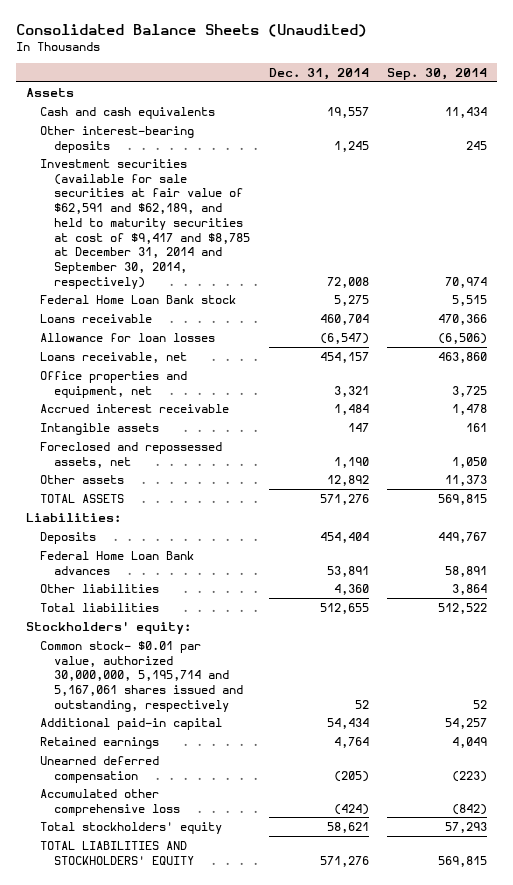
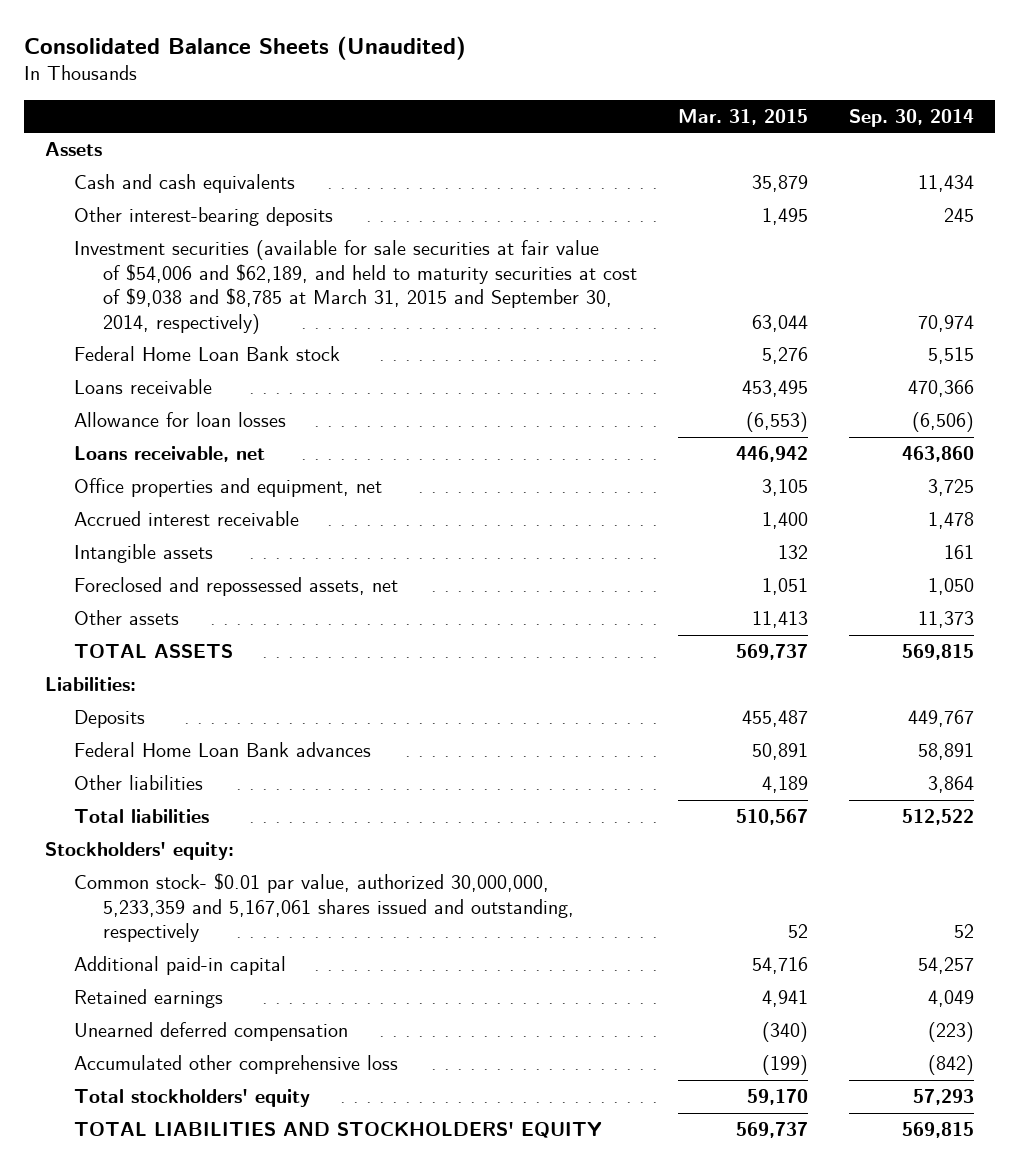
[268,68,369,81] Dec. 31, 2014 -> none
none -> [678,108,809,125] Mar. 31, 2015
[39,158,251,289] Investment securities (available for sale securities at fair value of $62,591 and $62,189, and held to maturity securities at cost of $9,417 and $8,785 at December 31, 2014 and September 30, 2014, respectively) -> [73,240,638,334] Investment securities (available for sale securities at fair value of $54,006 and $62,189, and held to maturity securities at cost of $9,038 and $8,785 at March 31, 2015 and September 30, 2014, respectively)
[39,640,244,712] Common stock- $0.01 par value, authorized 30,000,000, 5,195,714 and 5,167,061 shares issued and outstanding, respectively -> [73,873,575,943] Common stock- $0.01 par value, authorized 30,000,000, 5,233,359 and 5,167,061 shares issued and outstanding, respectively

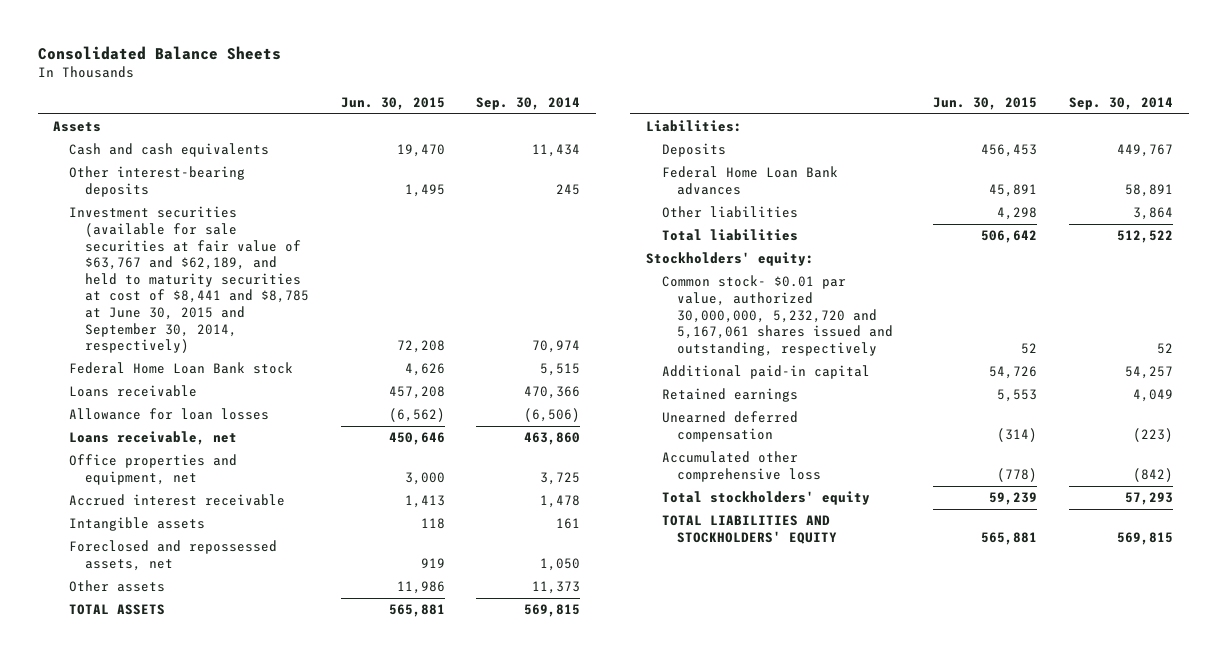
[24,36,467,61] Consolidated Balance Sheets (Unaudited) -> [37,45,281,60] Consolidated Balance Sheets
[678,108,809,125] Mar. 31, 2015 -> none
none -> [340,96,445,110] Jun. 30, 2015
[73,240,638,334] Investment securities (available for sale securities at fair value of $54,006 and $62,189, and held to maturity securities at cost of $9,038 and $8,785 at March 31, 2015 and September 30, 2014, respectively) -> [69,206,309,354] Investment securities (available for sale securities at fair value of $63,767 and $62,189, and held to maturity securities at cost of $8,441 and $8,785 at June 30, 2015 and September 30, 2014, respectively)
[73,873,575,943] Common stock- $0.01 par value, authorized 30,000,000, 5,233,359 and 5,167,061 shares issued and outstanding, respectively -> [661,275,894,356] Common stock- $0.01 par value, authorized 30,000,000, 5,232,720 and 5,167,061 shares issued and outstanding, respectively

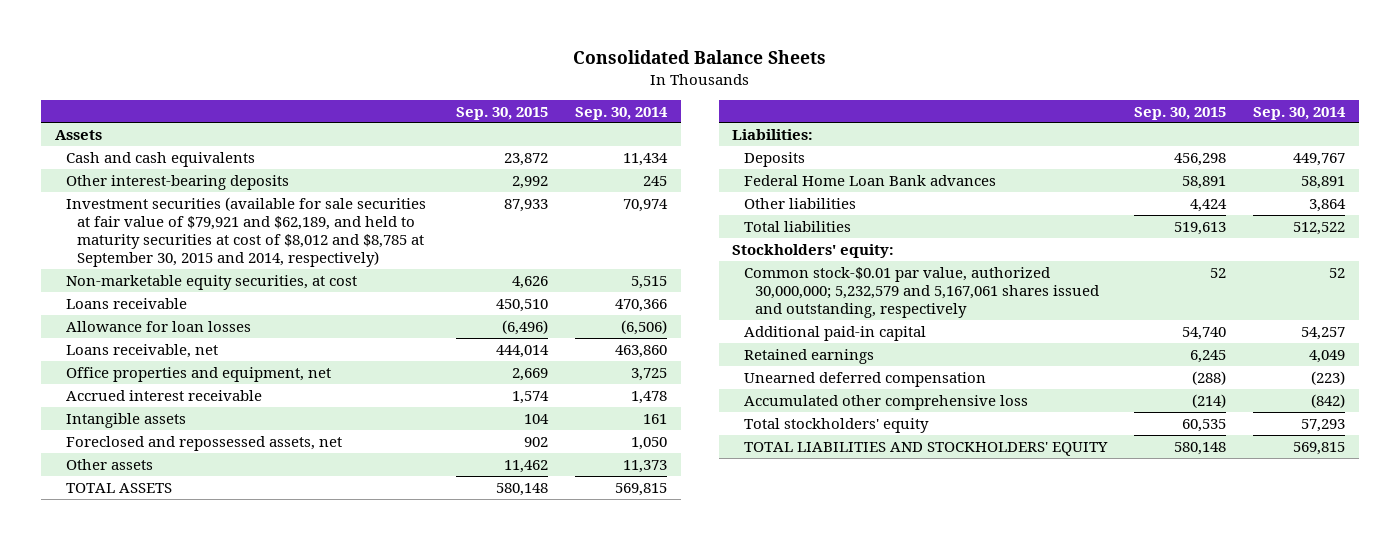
[340,96,445,110] Jun. 30, 2015 -> none
none -> [456,106,549,120] Sep. 30, 2015
[69,206,309,354] Investment securities (available for sale securities at fair value of $63,767 and $62,189, and held to maturity securities at cost of $8,441 and $8,785 at June 30, 2015 and September 30, 2014, respectively) -> [66,196,427,268] Investment securities (available for sale securities at fair value of $79,921 and $62,189, and held to maturity securities at cost of $8,012 and $8,785 at September 30, 2015 and 2014, respectively)
[69,362,294,375] Federal Home Loan Bank stock -> [66,274,358,290] Non-marketable equity securities, at cost
[661,275,894,356] Common stock- $0.01 par value, authorized 30,000,000, 5,232,720 and 5,167,061 shares issued and outstanding, respectively -> [743,266,1100,319] Common stock-$0.01 par value, authorized 30,000,000; 5,232,579 and 5,167,061 shares issued and outstanding, respectively

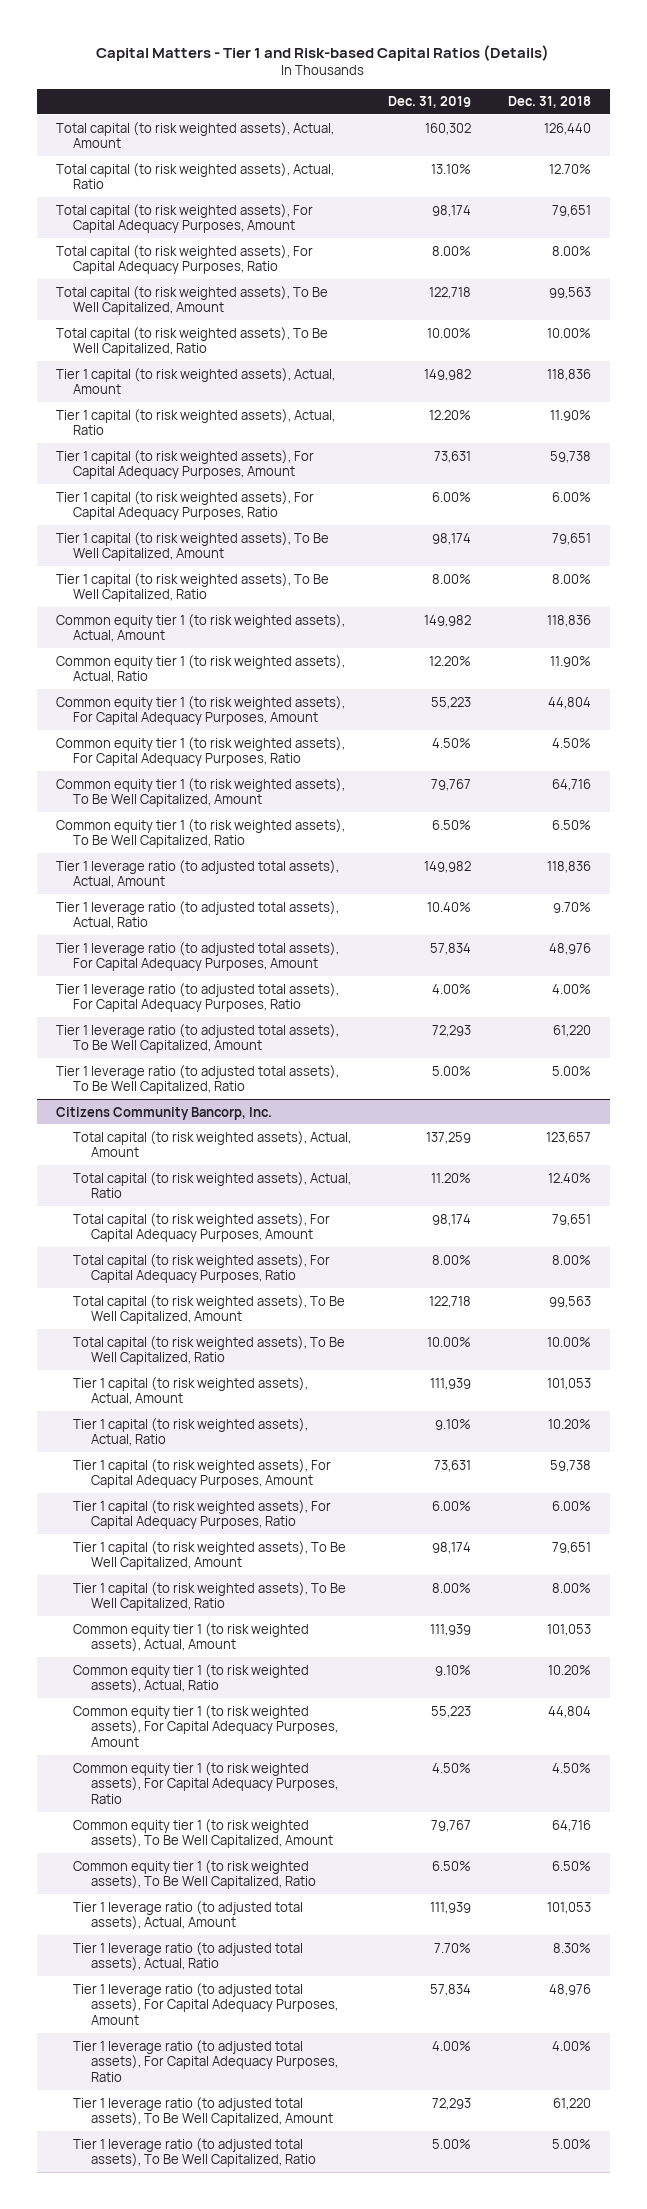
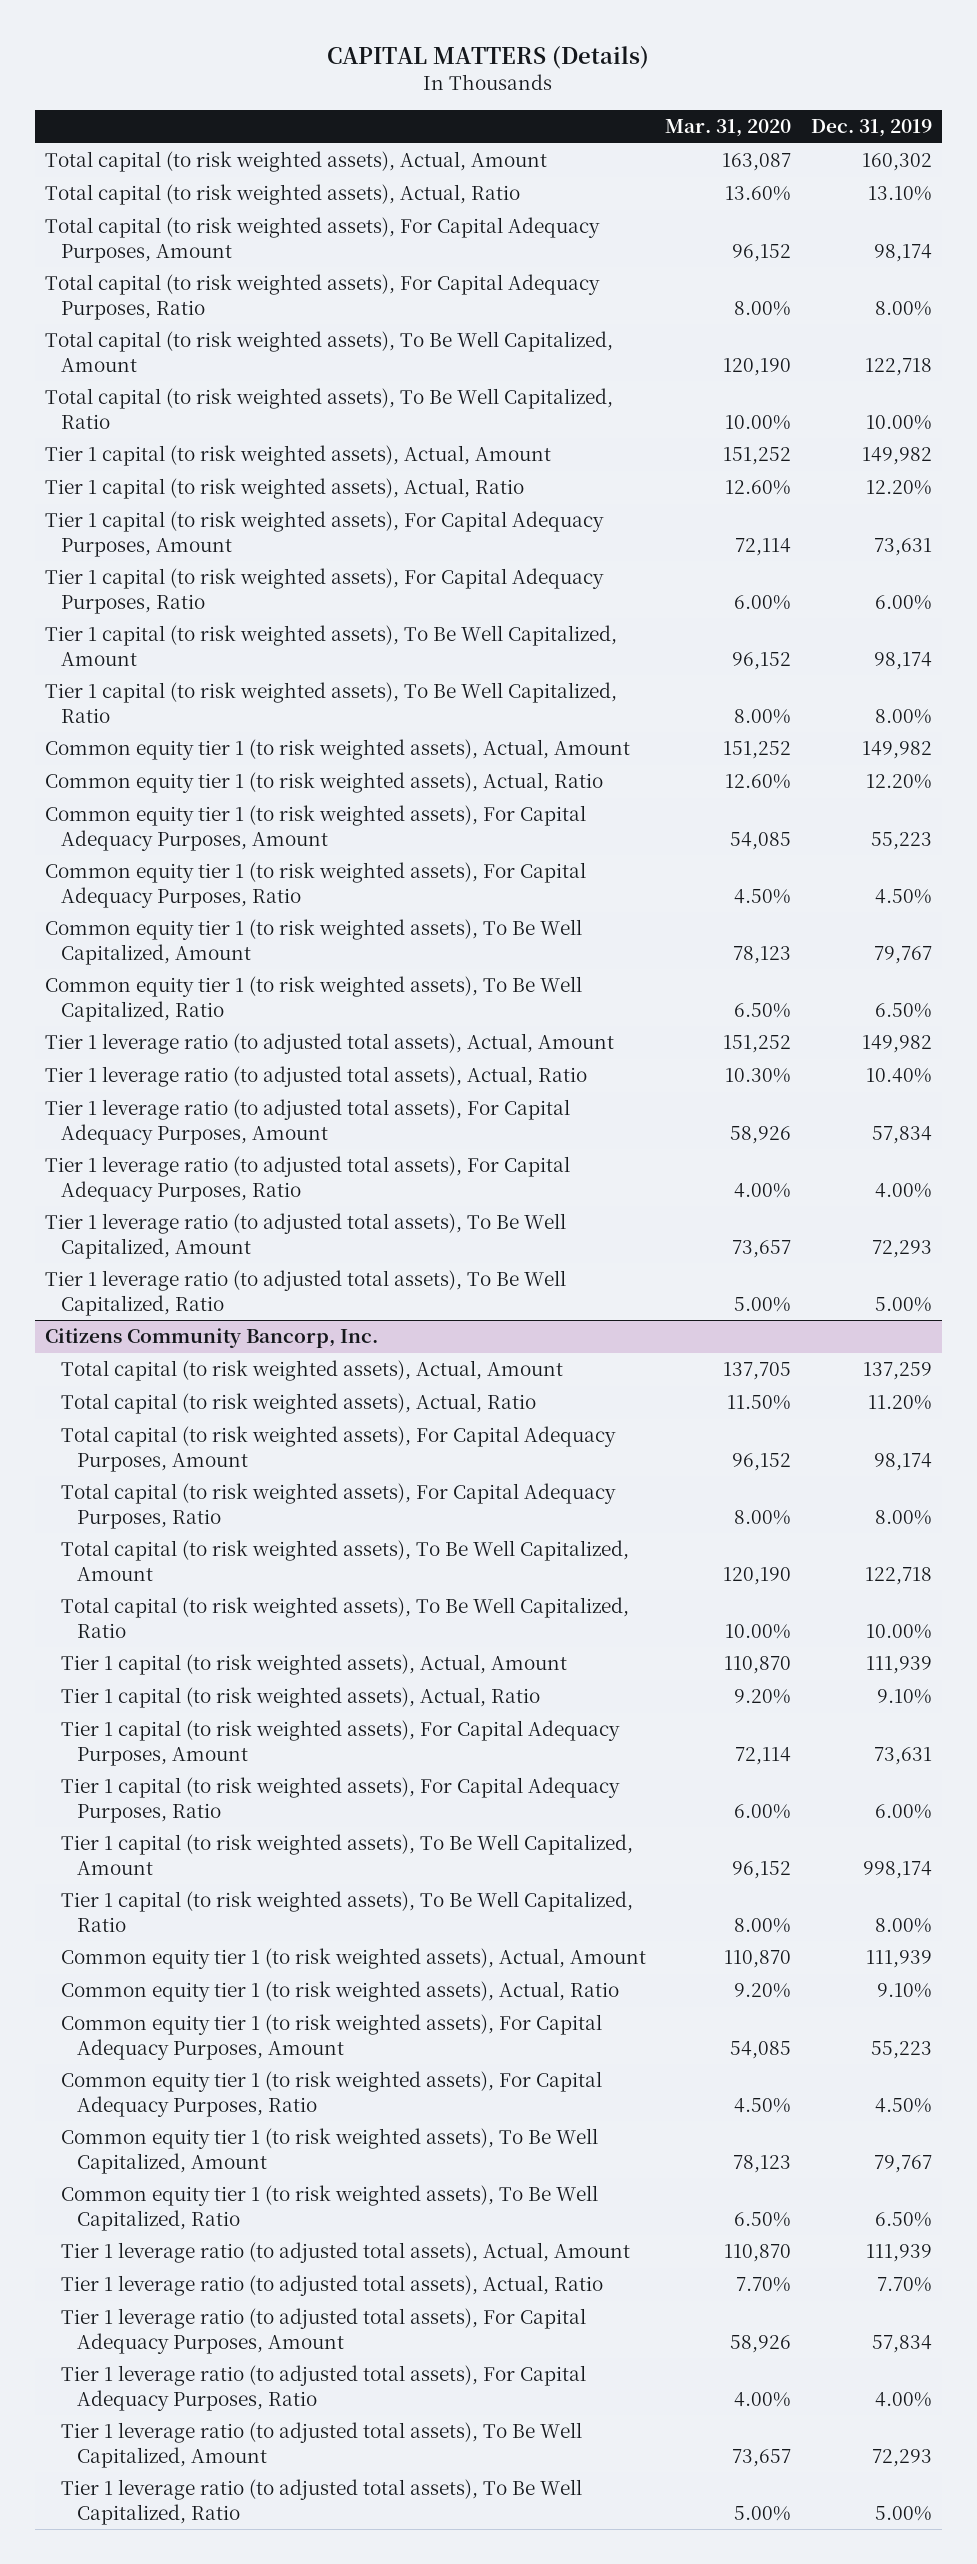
[96,44,550,61] Capital Matters - Tier 1 and Risk-based Capital Ratios (Details) -> [327,46,650,70] CAPITAL MATTERS (Details)
[508,96,592,109] Dec. 31, 2018 -> none
none -> [665,119,792,138] Mar. 31, 2020
[432,1541,472,1554] 98,174 -> [863,1860,933,1879] 998,174

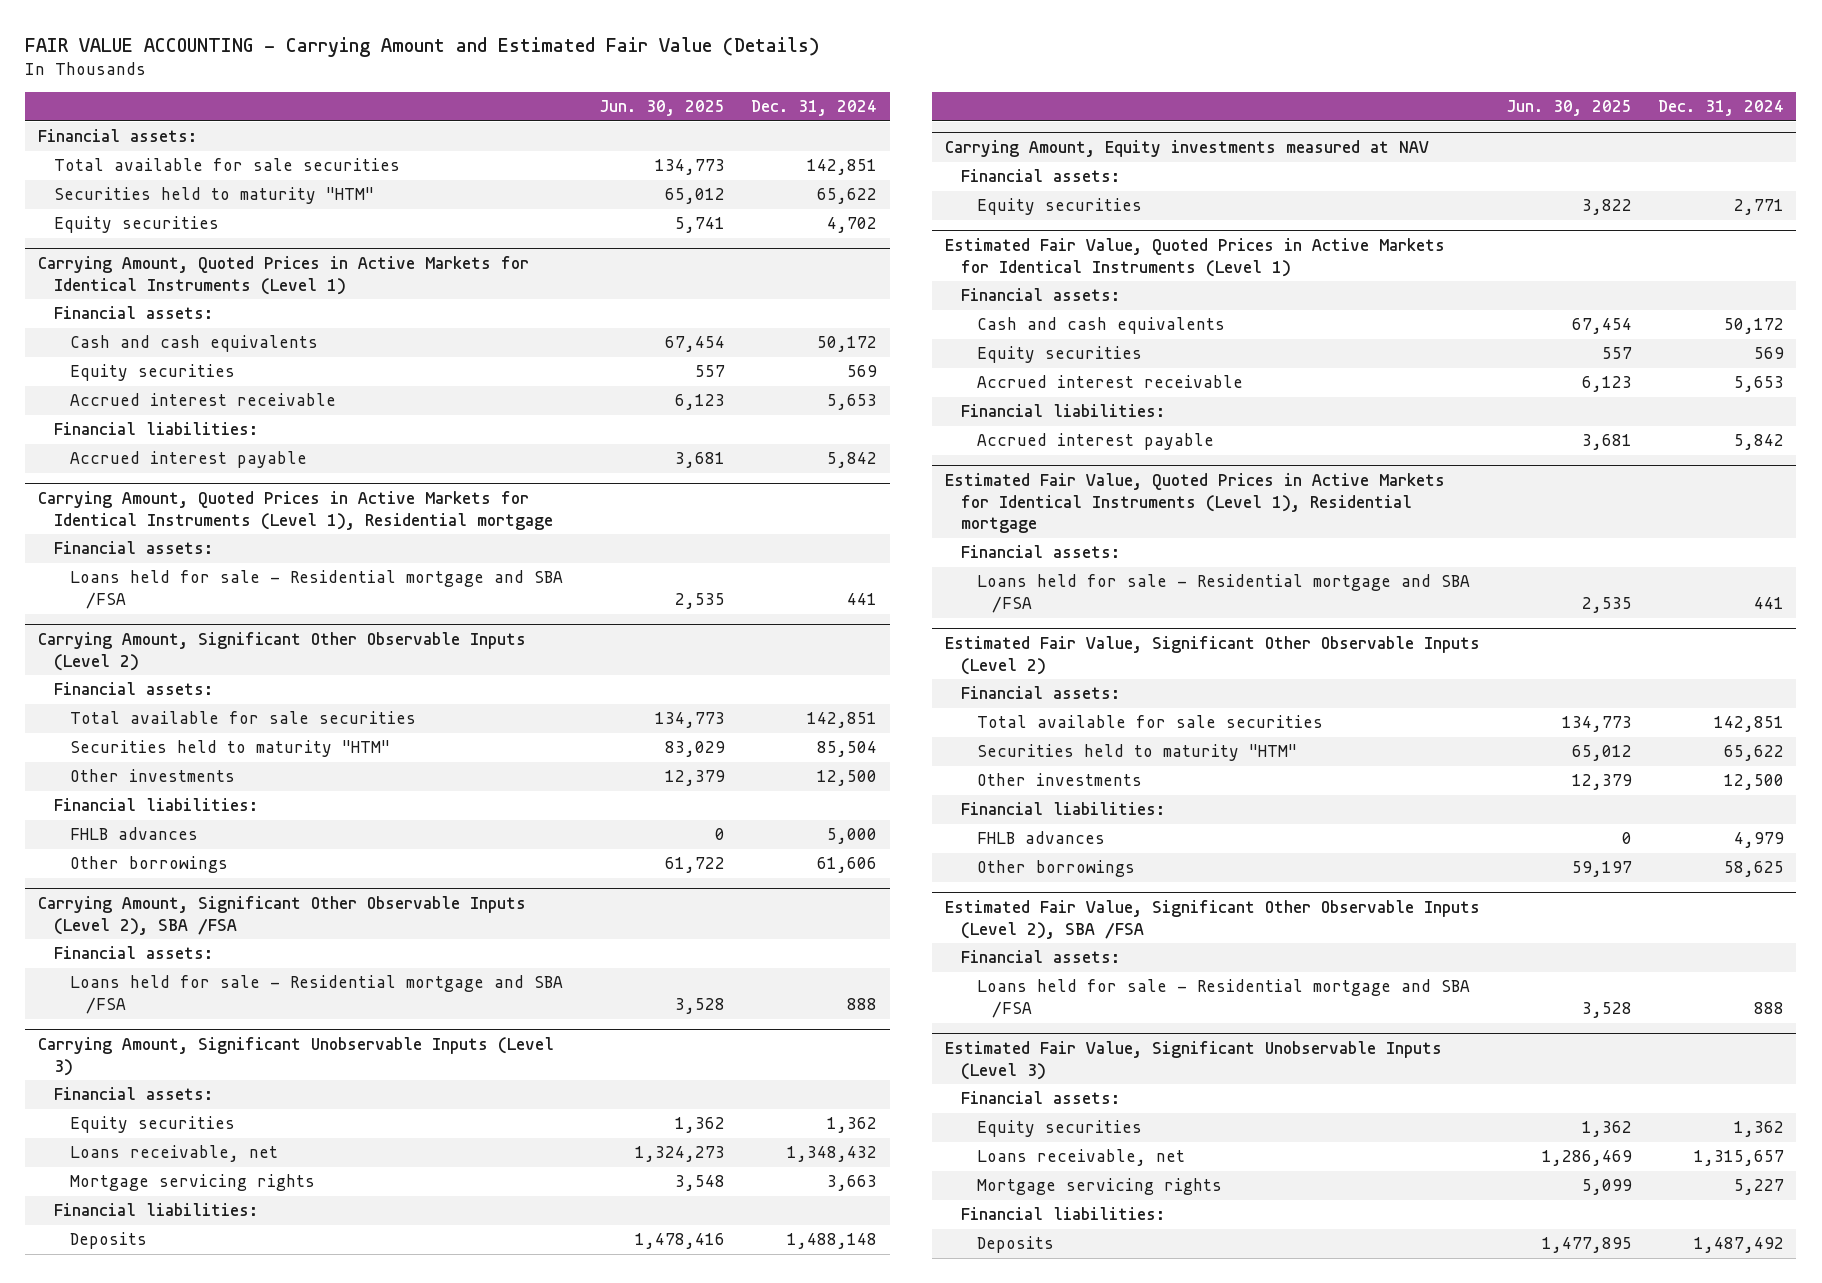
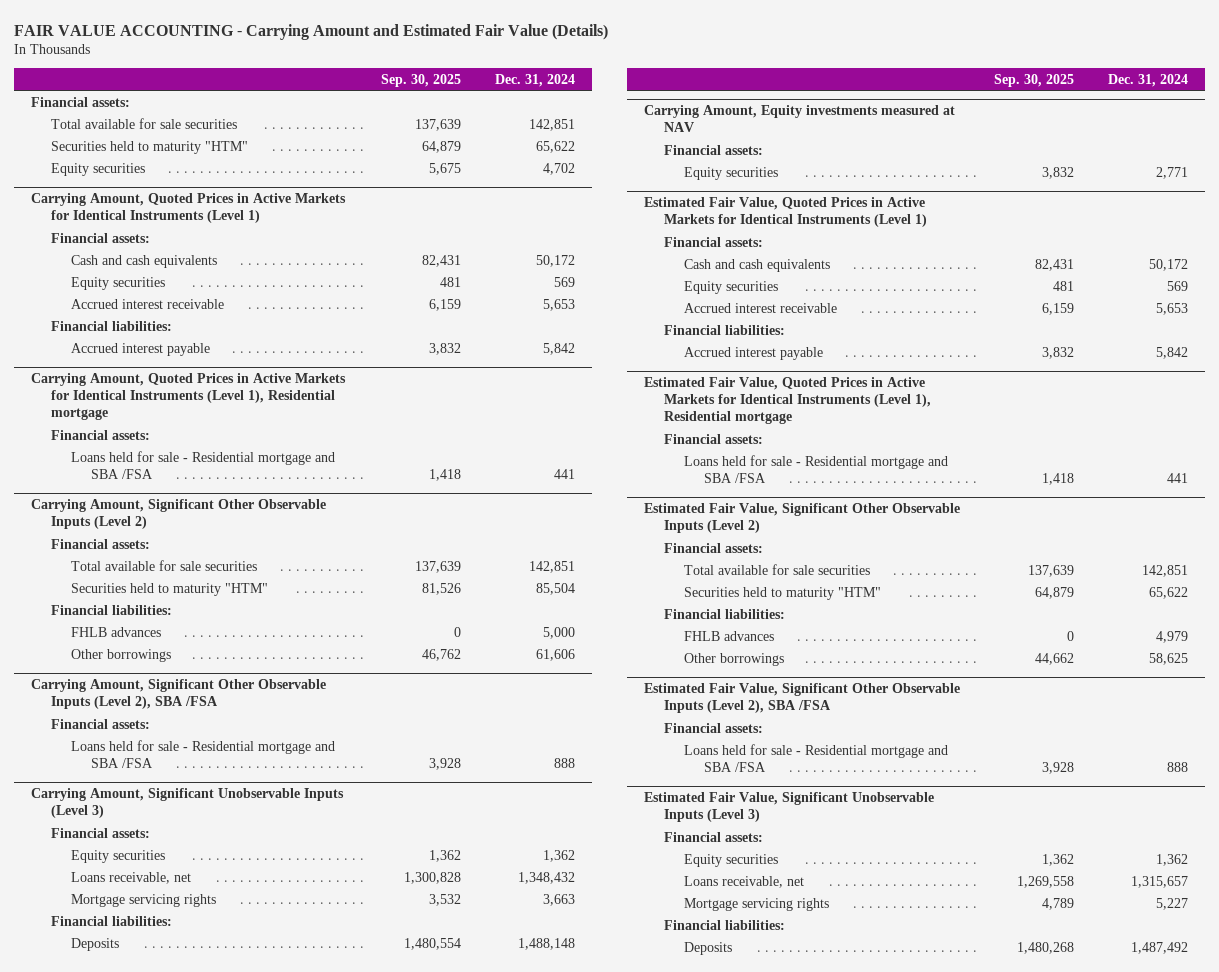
[598,99,725,116] Jun. 30, 2025 -> none
none -> [381,73,462,87] Sep. 30, 2025
[69,769,235,783] Other investments -> none
[976,773,1142,787] Other investments -> none

